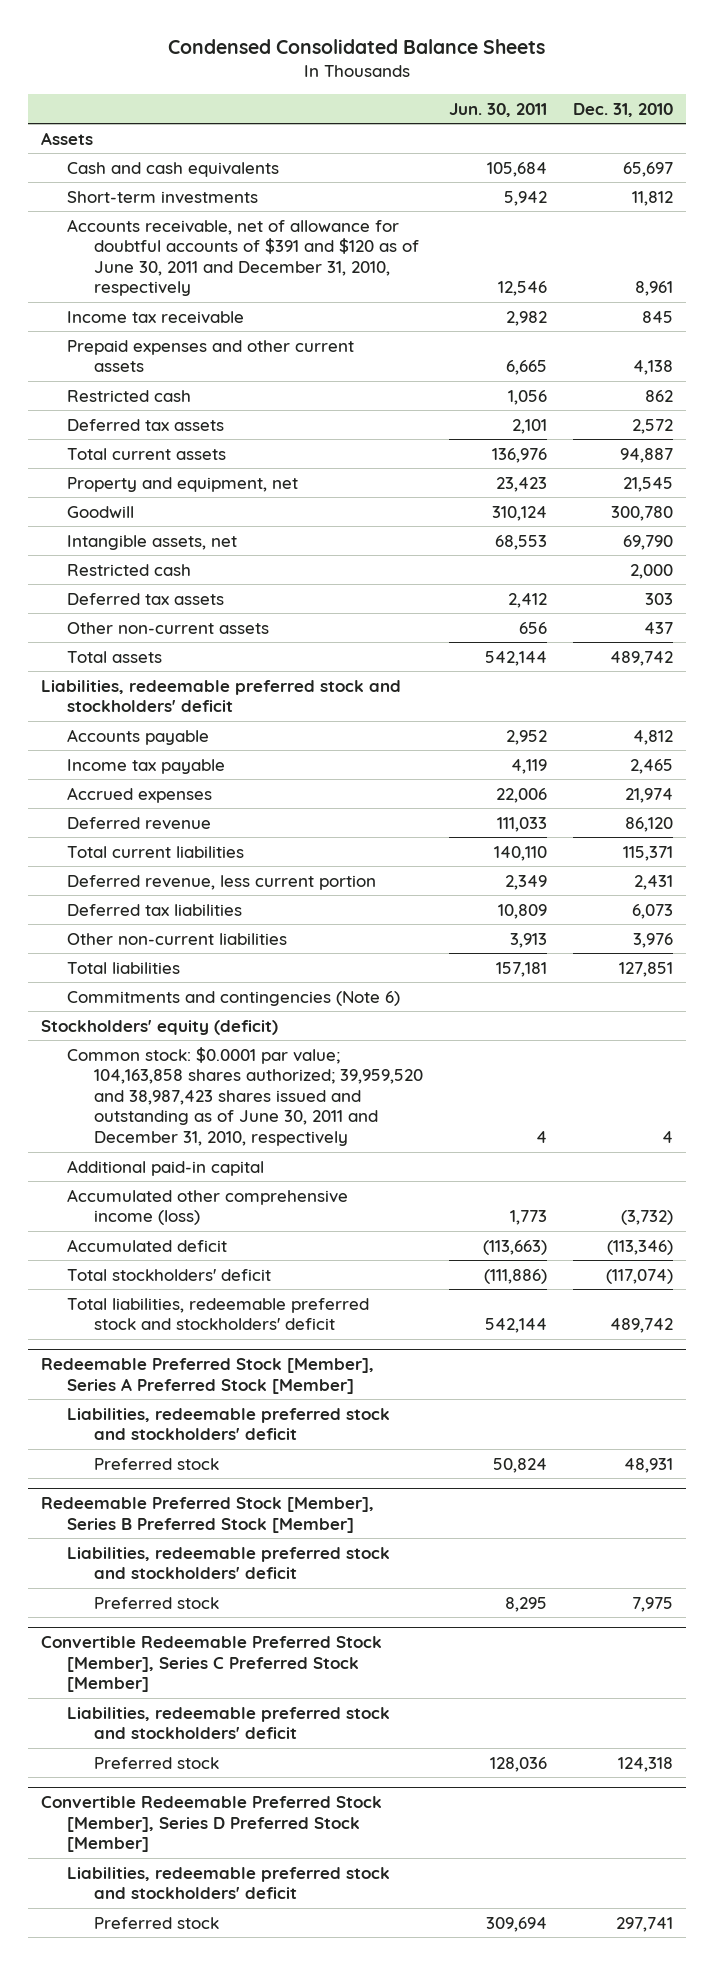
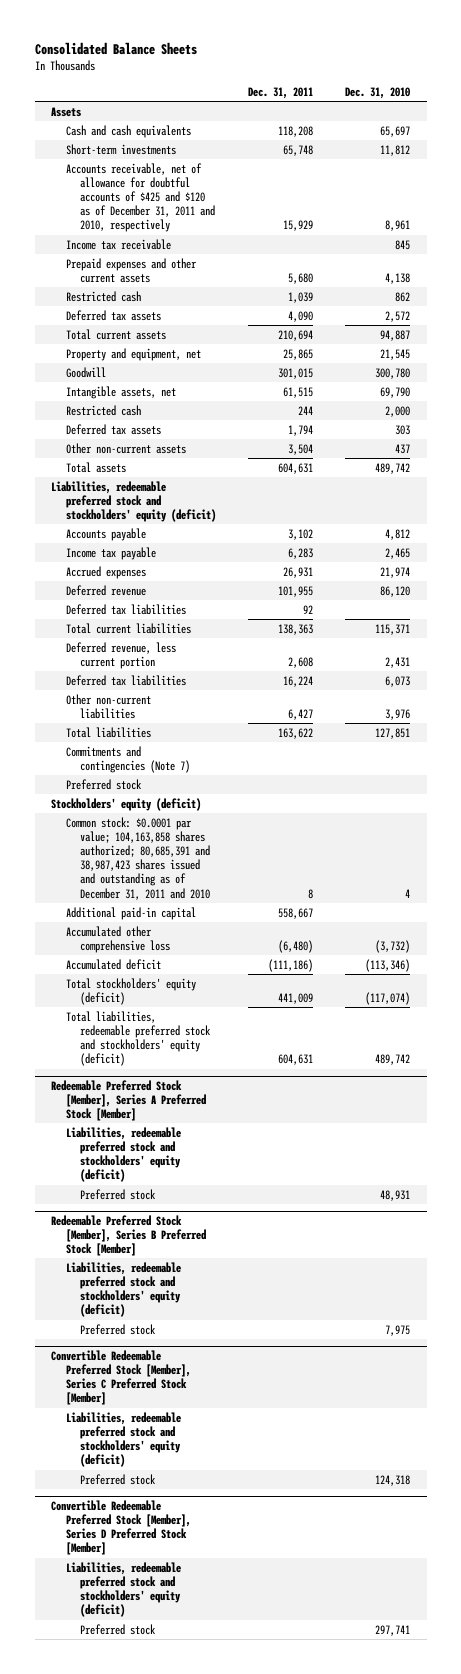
[167,39,545,55] Condensed Consolidated Balance Sheets -> [34,41,197,55] Consolidated Balance Sheets
[448,102,547,117] Jun. 30, 2011 -> none
none -> [248,87,314,100] Dec. 31, 2011
[67,218,419,297] Accounts receivable, net of allowance for doubtful accounts of $391 and $120 as of June 30, 2011 and December 31, 2010, respectively -> [65,162,216,233] Accounts receivable, net of allowance for doubtful accounts of $425 and $120 as of December 31, 2011 and 2010, respectively
[40,679,401,713] Liabilities, redeemable preferred stock and stockholders' deficit -> [50,480,216,523] Liabilities, redeemable preferred stock and stockholders' equity (deficit)
none -> [65,603,186,615] Deferred tax liabilities
[67,990,401,1006] Commitments and contingencies (Note 6) -> [65,745,191,773] Commitments and contingencies (Note 7)
none -> [65,778,142,790] Preferred stock
[67,1046,423,1147] Common stock: $0.0001 par value; 104,163,858 shares authorized; 39,959,520 and 38,987,423 shares issued and outstanding as of June 30, 2011 and December 31, 2010, respectively -> [65,816,211,900] Common stock: $0.0001 par value; 104,163,858 shares authorized; 80,685,391 and 38,987,423 shares issued and outstanding as of December 31, 2011 and 2010
[67,1188,349,1226] Accumulated other comprehensive income (loss) -> [65,925,171,953] Accumulated other comprehensive loss
[67,1268,272,1281] Total stockholders' deficit -> [65,977,196,1005] Total stockholders' equity (deficit)
[67,1297,370,1331] Total liabilities, redeemable preferred stock and stockholders' deficit -> [65,1010,212,1067] Total liabilities, redeemable preferred stock and stockholders' equity (deficit)
[67,1407,391,1441] Liabilities, redeemable preferred stock and stockholders' deficit -> [65,1126,182,1183] Liabilities, redeemable preferred stock and stockholders' equity (deficit)
[67,1546,391,1580] Liabilities, redeemable preferred stock and stockholders' deficit -> [65,1261,182,1318] Liabilities, redeemable preferred stock and stockholders' equity (deficit)
[67,1706,391,1740] Liabilities, redeemable preferred stock and stockholders' deficit -> [65,1411,182,1468] Liabilities, redeemable preferred stock and stockholders' equity (deficit)
[67,1866,391,1900] Liabilities, redeemable preferred stock and stockholders' deficit -> [65,1561,182,1618] Liabilities, redeemable preferred stock and stockholders' equity (deficit)

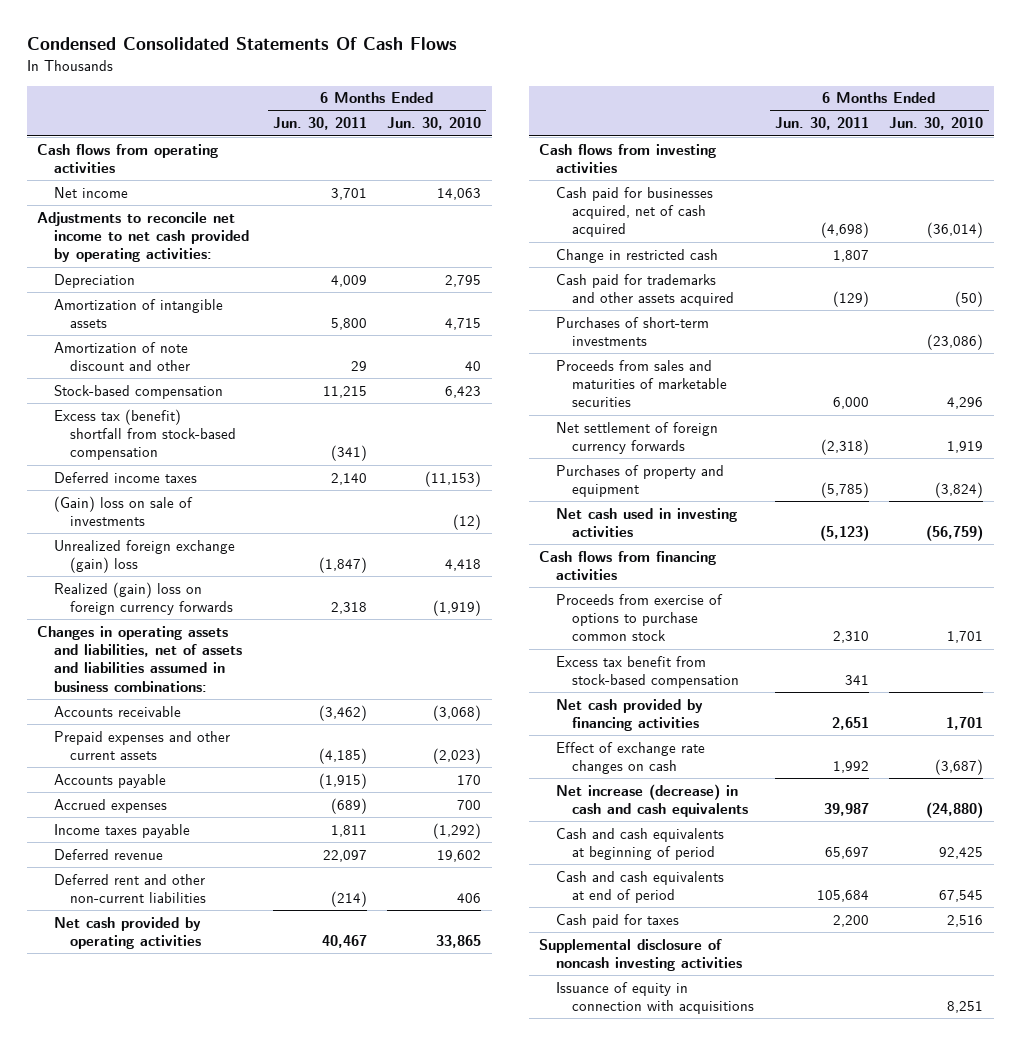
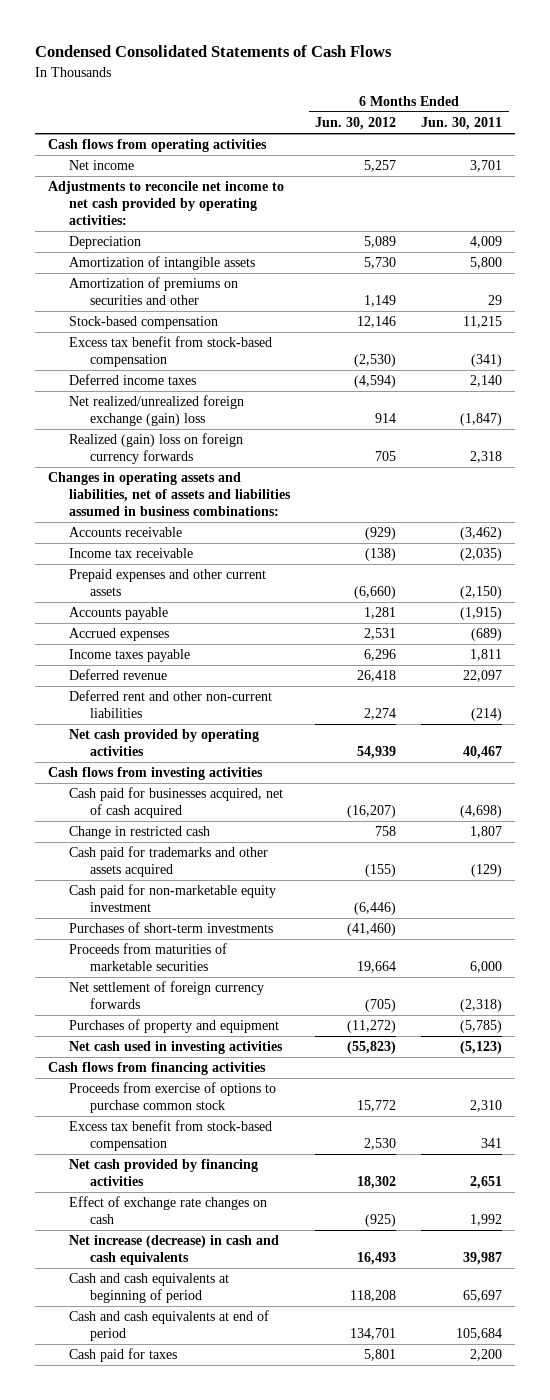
[26,37,457,51] Condensed Consolidated Statements Of Cash Flows -> [35,45,393,58] Condensed Consolidated Statements of Cash Flows
[387,117,482,131] Jun. 30, 2010 -> none
none -> [315,117,397,131] Jun. 30, 2012
[53,341,191,372] Amortization of note discount and other -> [68,277,238,306] Amortization of premiums on securities and other
[53,408,237,461] Excess tax (benefit) shortfall from stock-based compensation -> [68,336,272,368] Excess tax benefit from stock-based compensation
[53,495,193,527] (Gain) loss on sale of investments -> none
[53,539,235,574] Unrealized foreign exchange (gain) loss -> [68,395,244,427] Net realized/unrealized foreign exchange (gain) loss
none -> [68,548,193,559] Income tax receivable
[318,748,367,765] (4,185) -> [460,586,503,600] (2,150)
none -> [68,884,276,913] Cash paid for non-marketable equity investment
[555,359,728,408] Proceeds from sales and maturities of marketable securities -> [68,943,227,972] Proceeds from maturities of marketable securities
[539,938,742,972] Supplemental disclosure of noncash investing activities -> none
[555,981,755,1015] Issuance of equity in connection with acquisitions -> none

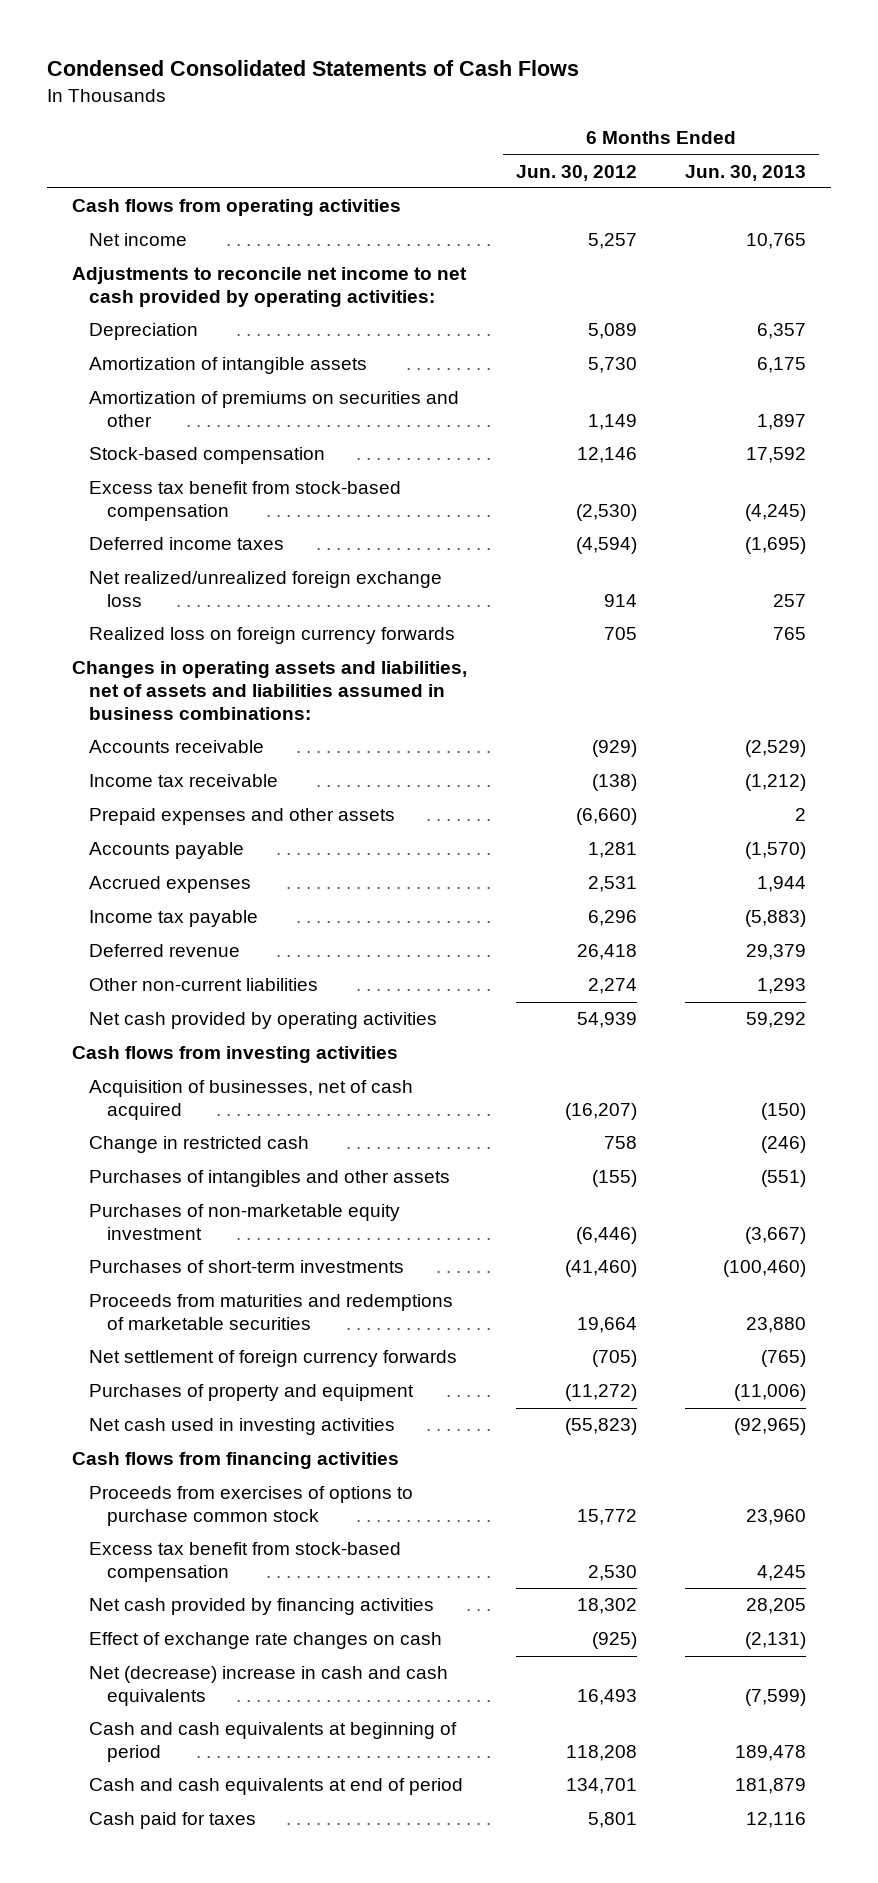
[421,117,503,131] Jun. 30, 2011 -> none
none -> [685,164,807,181] Jun. 30, 2013
[68,395,244,427] Net realized/unrealized foreign exchange (gain) loss -> [89,571,443,608] Net realized/unrealized foreign exchange loss
[68,433,243,465] Realized (gain) loss on foreign currency forwards -> [89,627,456,645] Realized loss on foreign currency forwards
[68,569,266,597] Prepaid expenses and other current assets -> [89,808,396,826] Prepaid expenses and other assets
[68,649,190,663] Income taxes payable -> [89,910,259,928] Income tax payable
[68,690,272,719] Deferred rent and other non-current liabilities -> [89,978,319,992] Other non-current liabilities
[68,787,283,819] Cash paid for businesses acquired, net of cash acquired -> [89,1080,414,1121] Acquisition of businesses, net of cash acquired
[68,846,268,878] Cash paid for trademarks and other assets acquired -> [89,1170,451,1188] Purchases of intangibles and other assets
[68,884,276,913] Cash paid for non-marketable equity investment -> [89,1204,401,1241] Purchases of non-marketable equity investment
[68,943,227,972] Proceeds from maturities of marketable securities -> [89,1294,454,1331] Proceeds from maturities and redemptions of marketable securities
[68,1082,276,1114] Proceeds from exercise of options to purchase common stock -> [89,1486,414,1527] Proceeds from exercises of options to purchase common stock
[68,1235,279,1266] Net increase (decrease) in cash and cash equivalents -> [89,1666,449,1707] Net (decrease) increase in cash and cash equivalents

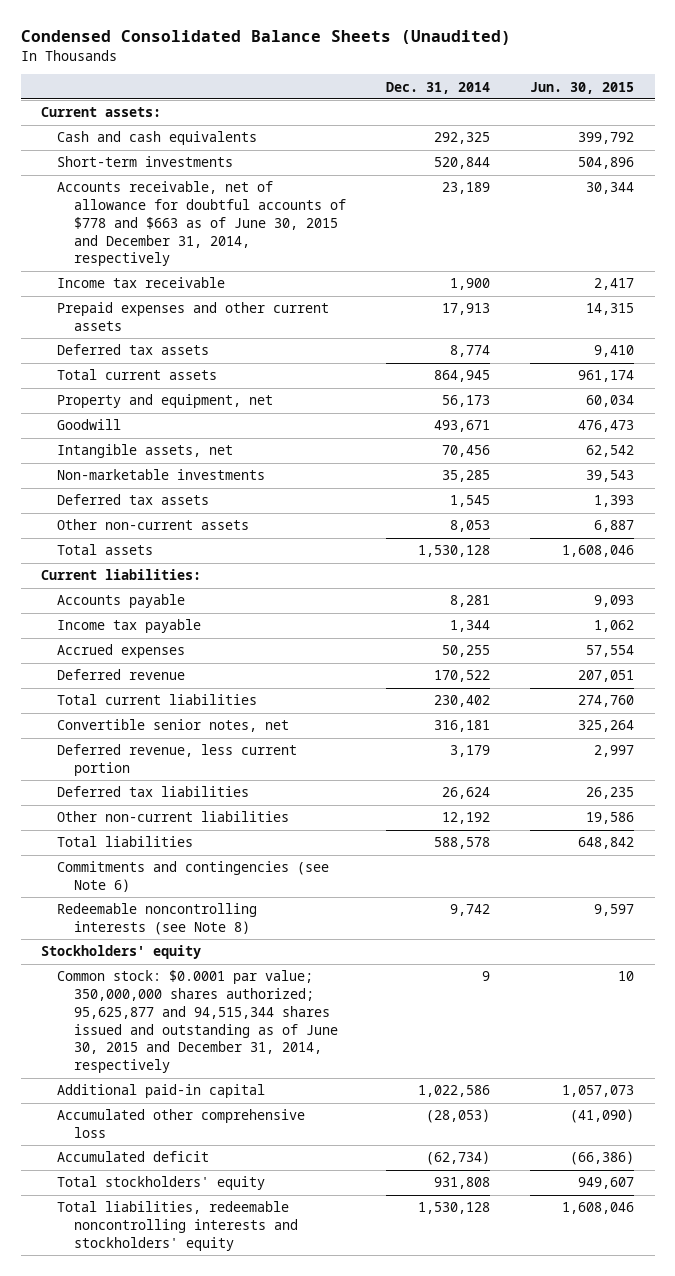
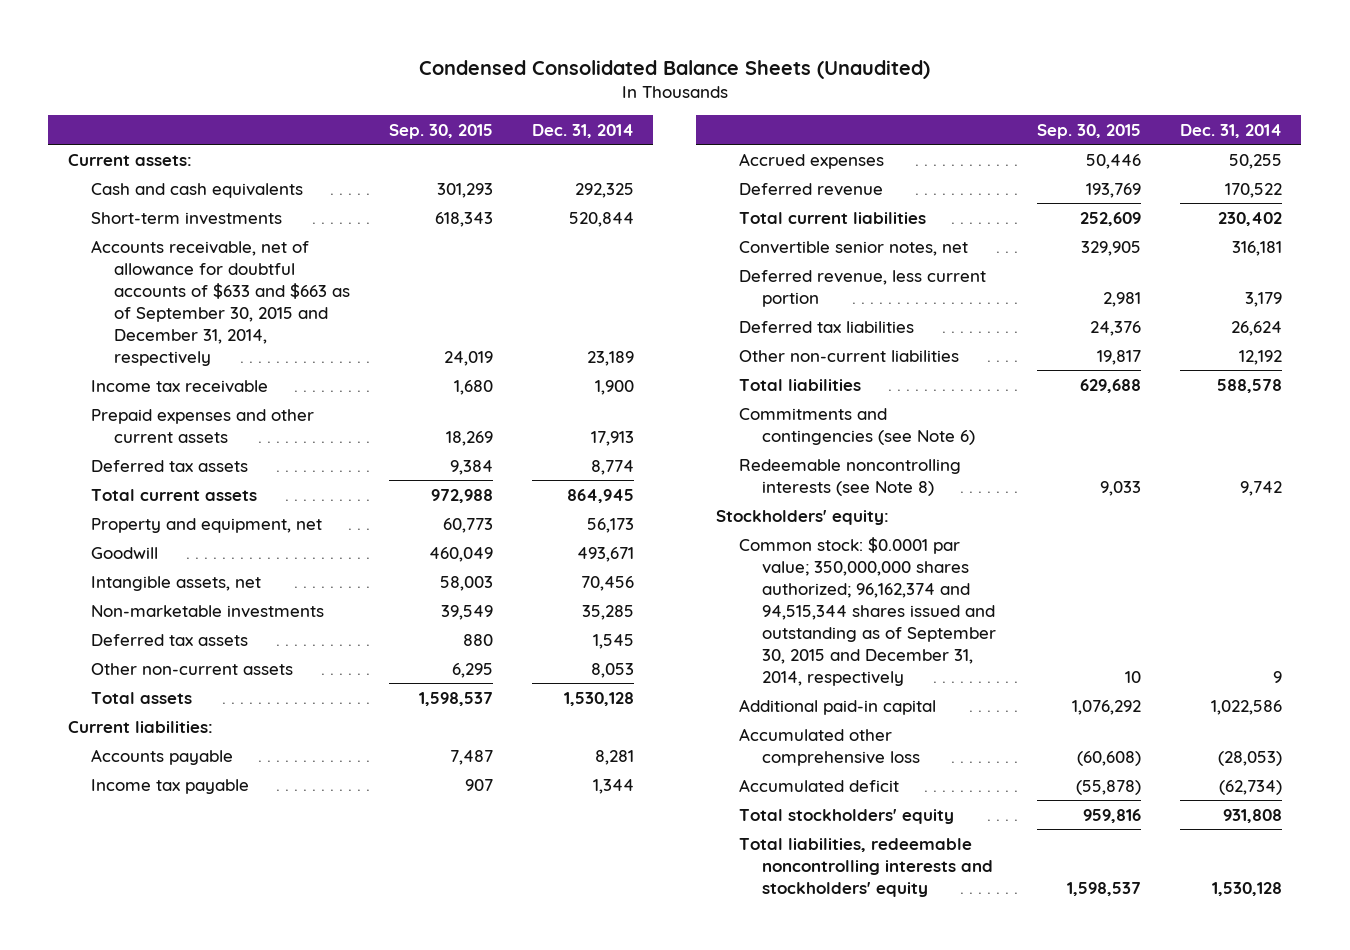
[530,81,635,94] Jun. 30, 2015 -> none
none -> [389,123,494,139] Sep. 30, 2015
[57,181,346,267] Accounts receivable, net of allowance for doubtful accounts of $778 and $663 as of June 30, 2015 and December 31, 2014, respectively -> [90,239,351,366] Accounts receivable, net of allowance for doubtful accounts of $633 and $663 as of September 30, 2015 and December 31, 2014, respectively
[40,945,201,960] Stockholders' equity -> [715,509,889,525] Stockholders' equity:
[57,970,338,1074] Common stock: $0.0001 par value; 350,000,000 shares authorized; 95,625,877 and 94,515,344 shares issued and outstanding as of June 30, 2015 and December 31, 2014, respectively -> [738,536,997,686] Common stock: $0.0001 par value; 350,000,000 shares authorized; 96,162,374 and 94,515,344 shares issued and outstanding as of September 30, 2015 and December 31, 2014, respectively

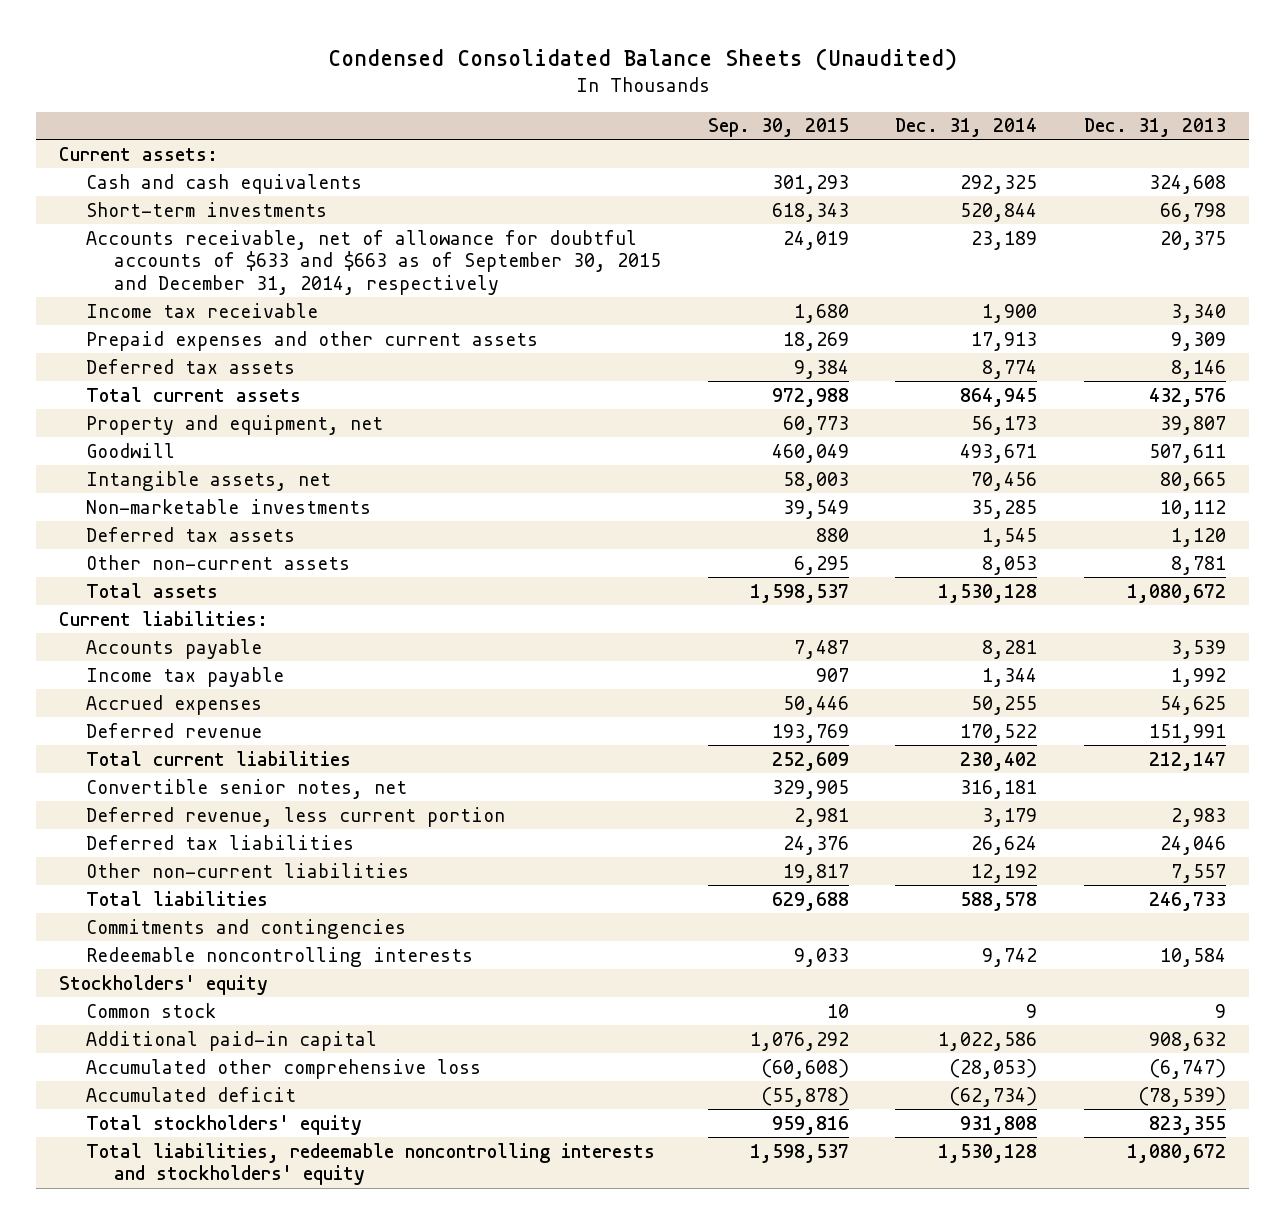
none -> [1083,118,1226,138] Dec. 31, 2013
[738,407,976,445] Commitments and contingencies (see Note 6) -> [86,918,407,939] Commitments and contingencies
[738,458,961,496] Redeemable noncontrolling interests (see Note 8) -> [86,946,474,967] Redeemable noncontrolling interests
[715,509,889,525] Stockholders' equity: -> [59,974,269,995] Stockholders' equity
[738,536,997,686] Common stock: $0.0001 par value; 350,000,000 shares authorized; 96,162,374 and 94,515,344 shares issued and outstanding as of September 30, 2015 and December 31, 2014, respectively -> [86,1002,217,1018] Common stock

